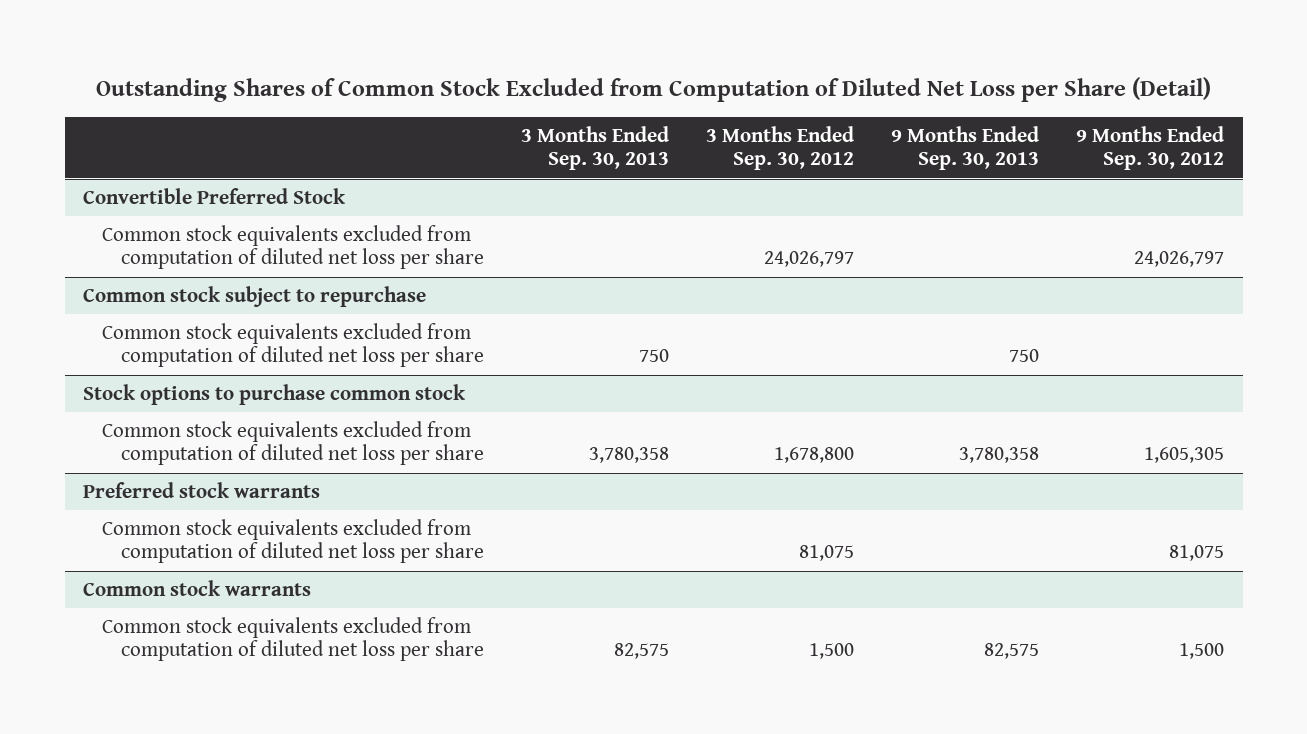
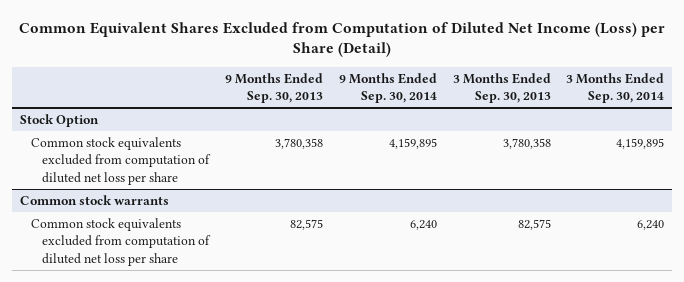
[95,77,1211,103] Outstanding Shares of Common Stock Excluded from Computation of Diluted Net Loss per Share (Detail) -> [19,21,666,58] Common Equivalent Shares Excluded from Computation of Diluted Net Income (Loss) per Share (Detail)
[705,125,854,171] 3 Months Ended Sep. 30, 2012 -> none
[1076,125,1225,171] 9 Months Ended Sep. 30, 2012 -> none
none -> [338,72,437,103] 9 Months Ended Sep. 30, 2014
none -> [566,72,665,103] 3 Months Ended Sep. 30, 2014
[83,187,347,204] Convertible Preferred Stock -> none
[102,224,484,270] Common stock equivalents excluded from computation of diluted net loss per share -> none
[83,285,427,307] Common stock subject to repurchase -> none
[102,322,484,368] Common stock equivalents excluded from computation of diluted net loss per share -> none
[83,383,467,405] Stock options to purchase common stock -> none
none -> [19,113,99,127] Stock Option
[83,481,321,498] Preferred stock warrants -> none
[102,518,484,564] Common stock equivalents excluded from computation of diluted net loss per share -> none

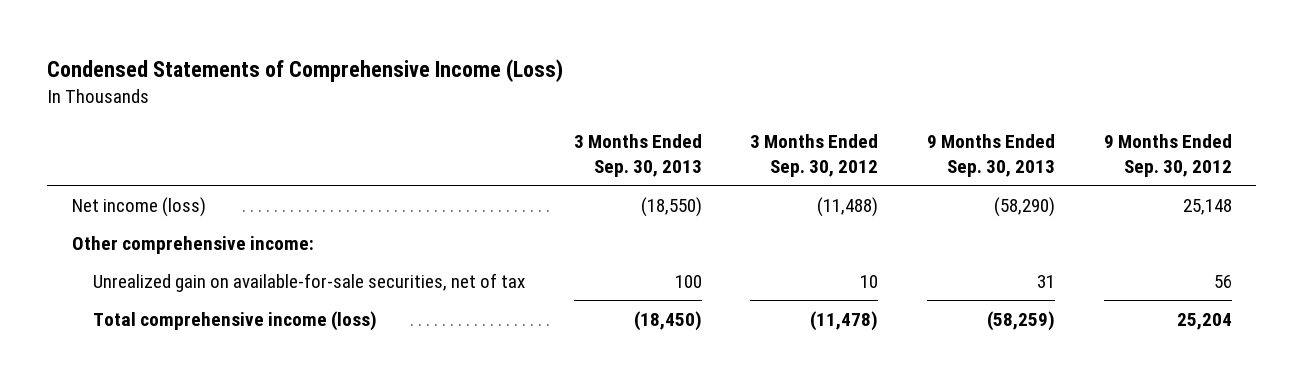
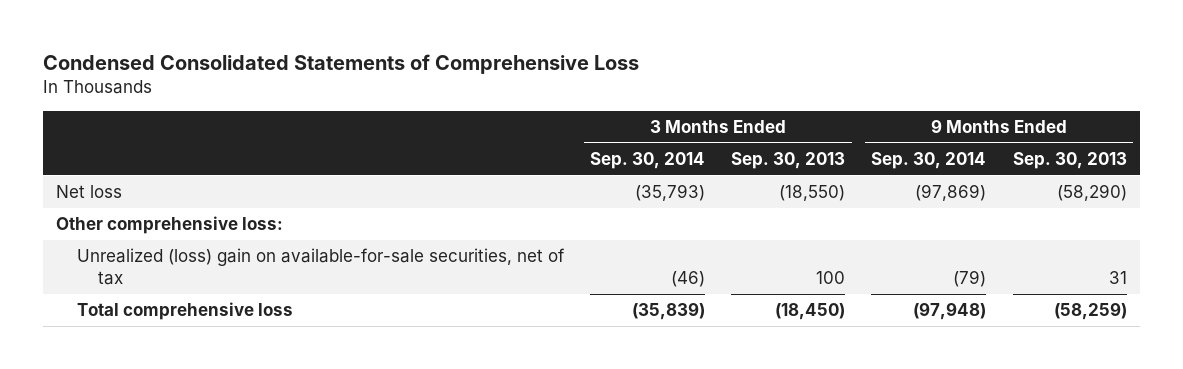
[47,59,564,83] Condensed Statements of Comprehensive Income (Loss) -> [43,54,640,75] Condensed Consolidated Statements of Comprehensive Loss
[750,133,879,177] 3 Months Ended Sep. 30, 2012 -> none
[1103,133,1232,177] 9 Months Ended Sep. 30, 2012 -> none
none -> [590,151,706,169] Sep. 30, 2014
none -> [871,151,987,169] Sep. 30, 2014
[71,196,206,217] Net income (loss) -> [56,185,123,199] Net loss
[71,235,314,254] Other comprehensive income: -> [56,216,284,235] Other comprehensive loss:
[93,272,526,292] Unrealized gain on available-for-sale securities, net of tax -> [77,248,566,286] Unrealized (loss) gain on available-for-sale securities, net of tax
[93,310,378,331] Total comprehensive income (loss) -> [77,302,294,321] Total comprehensive loss

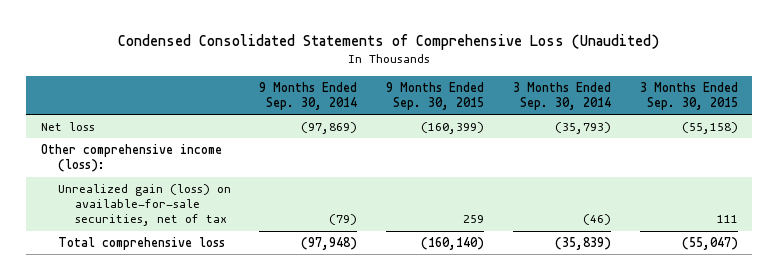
[43,54,640,75] Condensed Consolidated Statements of Comprehensive Loss -> [118,33,660,50] Condensed Consolidated Statements of Comprehensive Loss (Unaudited)
[731,151,846,169] Sep. 30, 2013 -> none
[1012,151,1127,169] Sep. 30, 2013 -> none
none -> [386,81,485,111] 9 Months Ended Sep. 30, 2015
none -> [639,81,738,111] 3 Months Ended Sep. 30, 2015
[56,216,284,235] Other comprehensive loss: -> [40,144,222,173] Other comprehensive income (loss):
[77,248,566,286] Unrealized (loss) gain on available-for-sale securities, net of tax -> [57,184,231,227] Unrealized gain (loss) on available-for-sale securities, net of tax

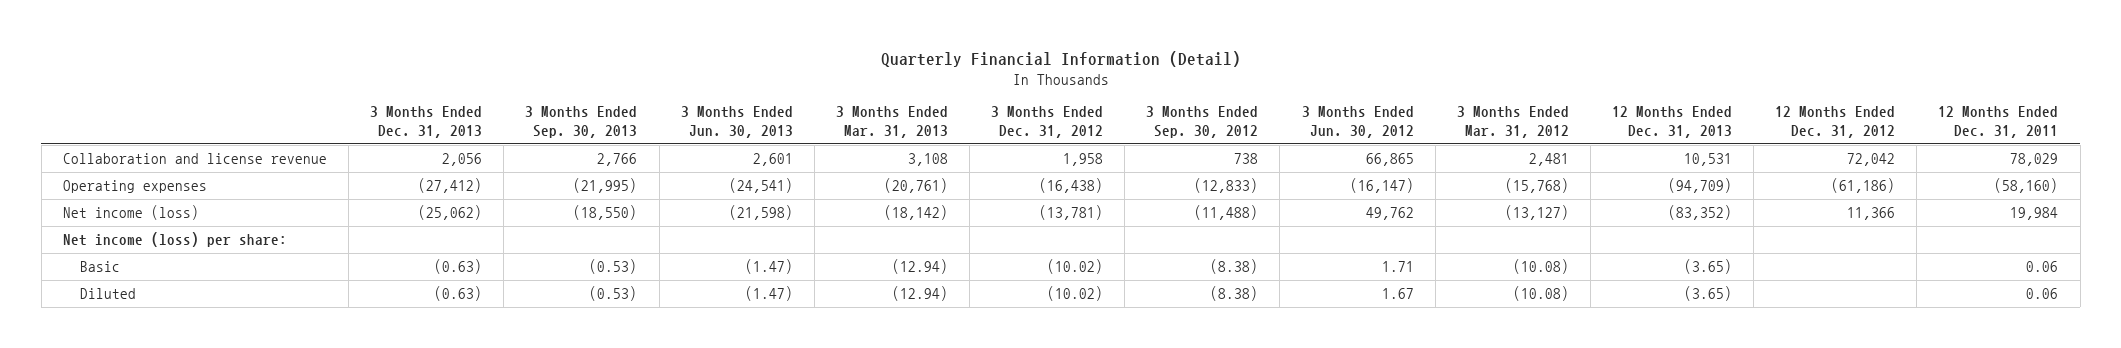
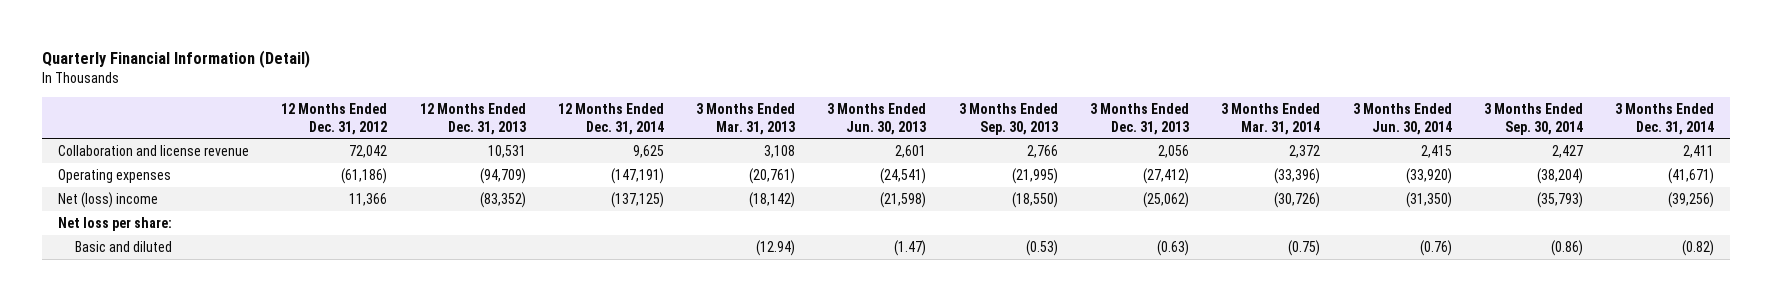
[991,106,1104,138] 3 Months Ended Dec. 31, 2012 -> none
[1146,106,1259,138] 3 Months Ended Sep. 30, 2012 -> none
[1301,106,1414,138] 3 Months Ended Jun. 30, 2012 -> none
[1456,106,1569,138] 3 Months Ended Mar. 31, 2012 -> none
[1938,106,2059,138] 12 Months Ended Dec. 31, 2011 -> none
none -> [557,102,664,135] 12 Months Ended Dec. 31, 2014
none -> [1221,102,1321,135] 3 Months Ended Mar. 31, 2014
none -> [1352,102,1452,135] 3 Months Ended Jun. 30, 2014
none -> [1483,102,1583,135] 3 Months Ended Sep. 30, 2014
none -> [1615,102,1715,135] 3 Months Ended Dec. 31, 2014
[80,260,121,272] Basic -> none
[80,287,137,299] Diluted -> none
[62,204,199,220] Net income (loss) -> [58,191,159,208] Net (loss) income
[62,231,287,247] Net income (loss) per share: -> [58,216,173,231] Net loss per share:
none -> [75,240,173,252] Basic and diluted

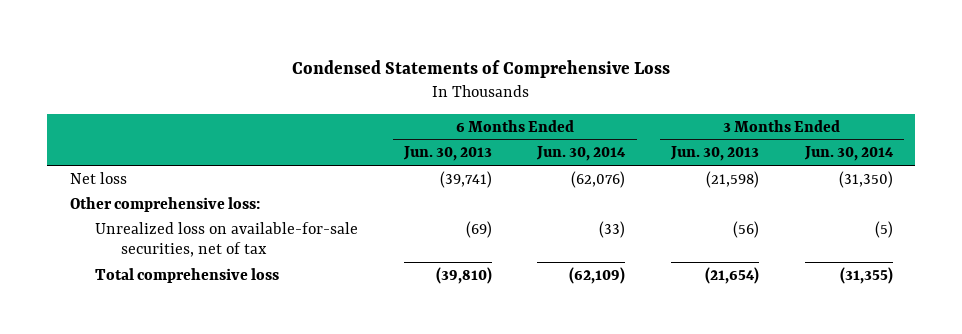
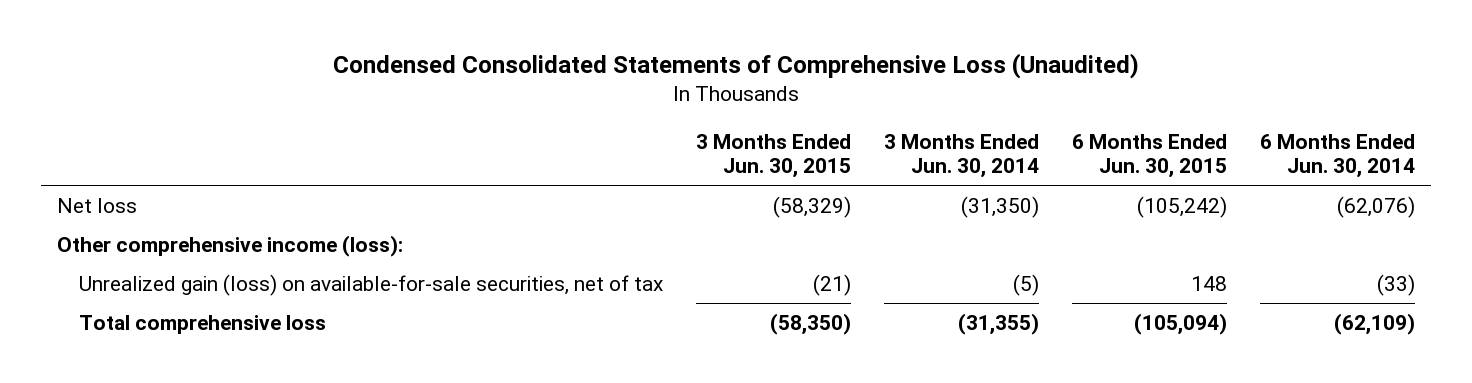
[292,59,671,78] Condensed Statements of Comprehensive Loss -> [332,53,1139,80] Condensed Consolidated Statements of Comprehensive Loss (Unaudited)
[402,146,492,162] Jun. 30, 2013 -> none
[670,146,760,162] Jun. 30, 2013 -> none
none -> [695,133,851,179] 3 Months Ended Jun. 30, 2015
none -> [1071,133,1227,179] 6 Months Ended Jun. 30, 2015
[69,196,260,212] Other comprehensive loss: -> [57,234,404,257] Other comprehensive income (loss):
[95,221,359,258] Unrealized loss on available-for-sale securities, net of tax -> [78,273,663,296] Unrealized gain (loss) on available-for-sale securities, net of tax

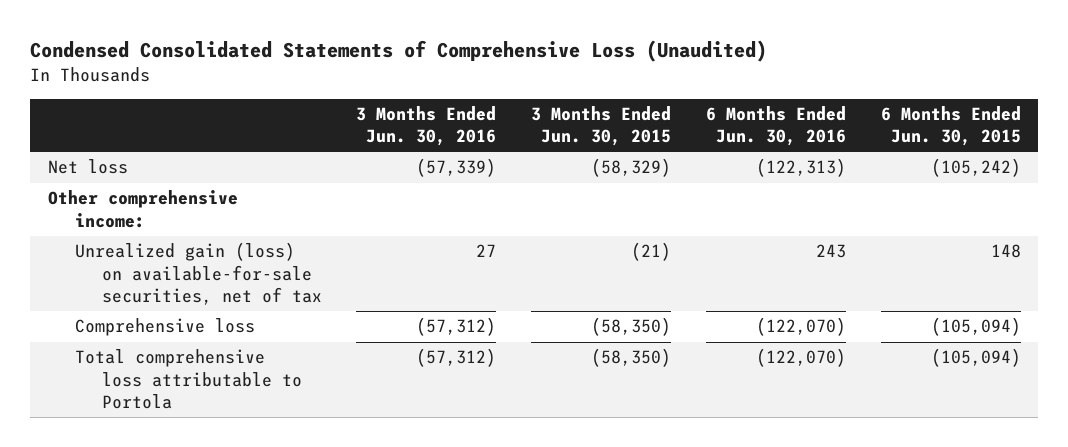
[883,133,1039,179] 3 Months Ended Jun. 30, 2014 -> none
[1259,133,1415,179] 6 Months Ended Jun. 30, 2014 -> none
none -> [356,106,497,147] 3 Months Ended Jun. 30, 2016
none -> [705,106,846,147] 6 Months Ended Jun. 30, 2016
[57,234,404,257] Other comprehensive income (loss): -> [47,190,238,228] Other comprehensive income:
none -> [74,318,255,337] Comprehensive loss
[78,314,326,334] Total comprehensive loss -> [74,349,302,409] Total comprehensive loss attributable to Portola

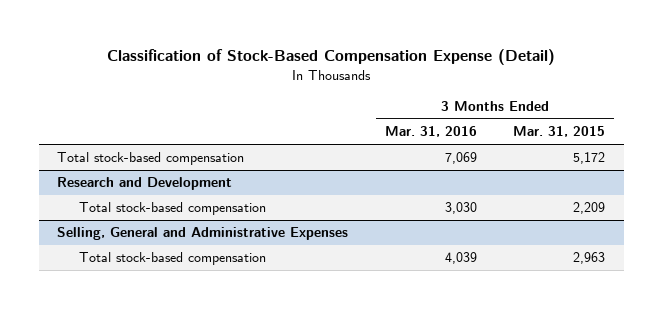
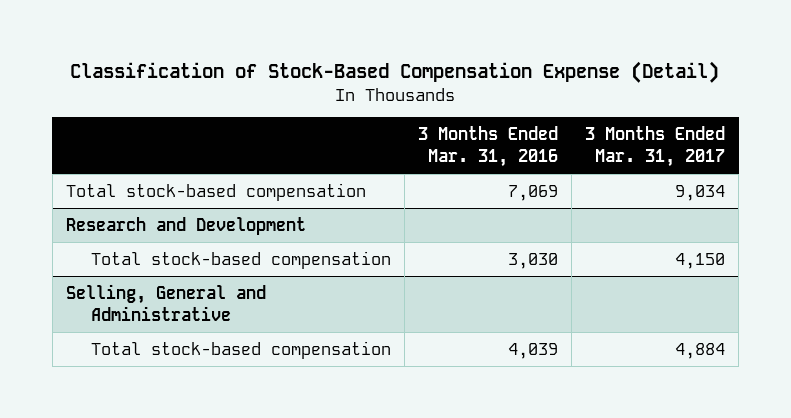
[513,126,606,138] Mar. 31, 2015 -> none
none -> [585,126,726,167] 3 Months Ended Mar. 31, 2017
[57,227,349,241] Selling, General and Administrative Expenses -> [65,283,266,321] Selling, General and Administrative

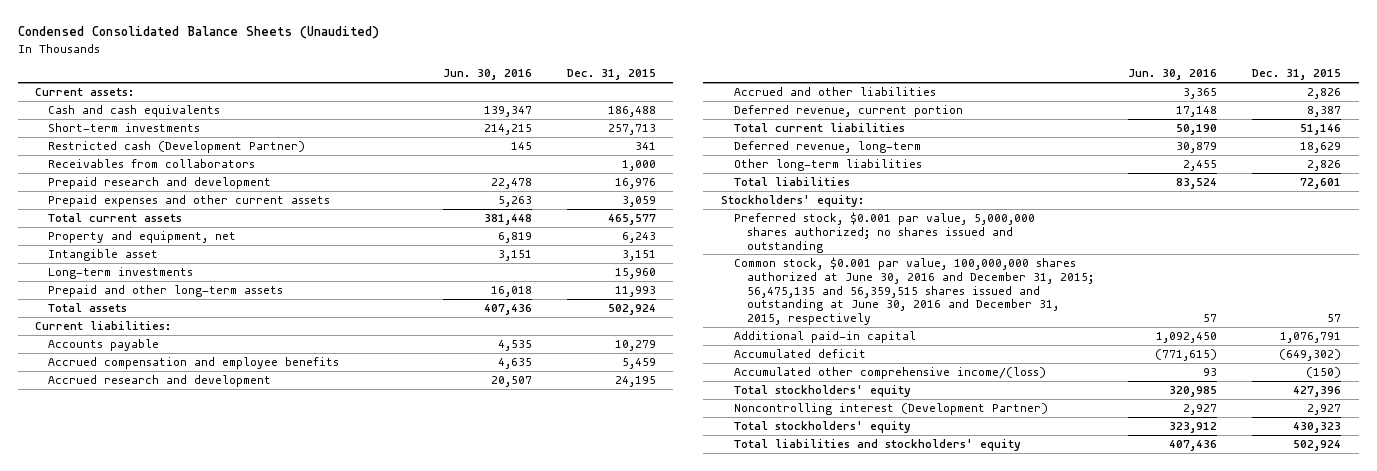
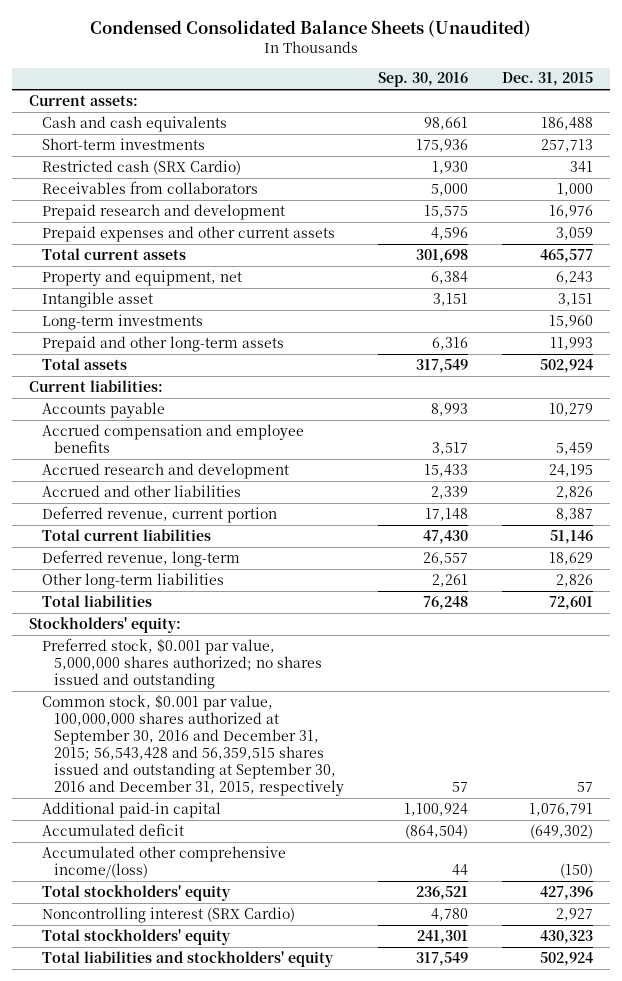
[443,69,533,81] Jun. 30, 2016 -> none
none -> [378,72,469,88] Sep. 30, 2016
[48,140,306,153] Restricted cash (Development Partner) -> [41,159,241,175] Restricted cash (SRX Cardio)
[733,256,1094,326] Common stock, $0.001 par value, 100,000,000 shares authorized at June 30, 2016 and December 31, 2015; 56,475,135 and 56,359,515 shares issued and outstanding at June 30, 2016 and December 31, 2015, respectively -> [41,694,344,797] Common stock, $0.001 par value, 100,000,000 shares authorized at September 30, 2016 and December 31, 2015; 56,543,428 and 56,359,515 shares issued and outstanding at September 30, 2016 and December 31, 2015, respectively
[733,402,1048,415] Noncontrolling interest (Development Partner) -> [41,906,295,923] Noncontrolling interest (SRX Cardio)

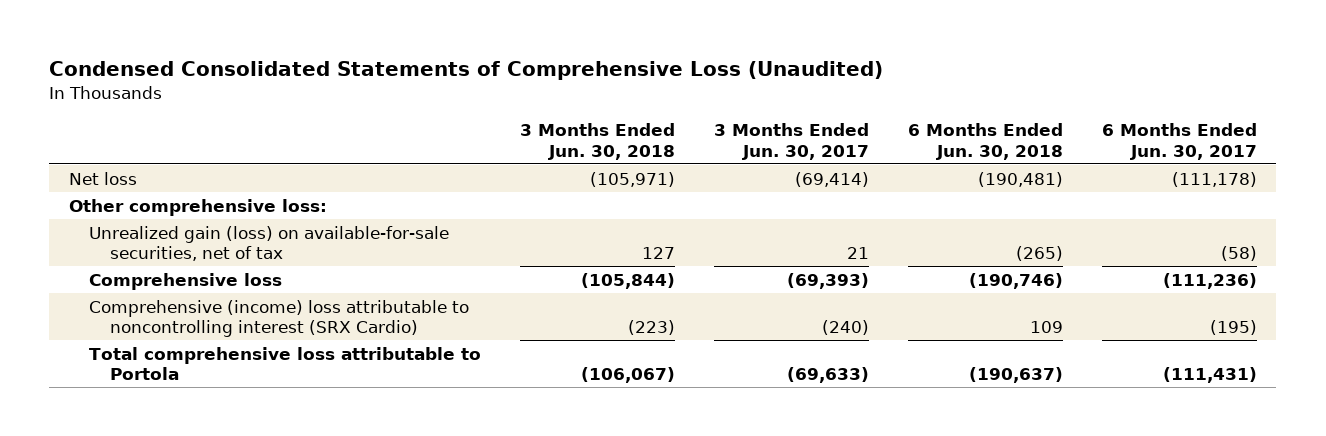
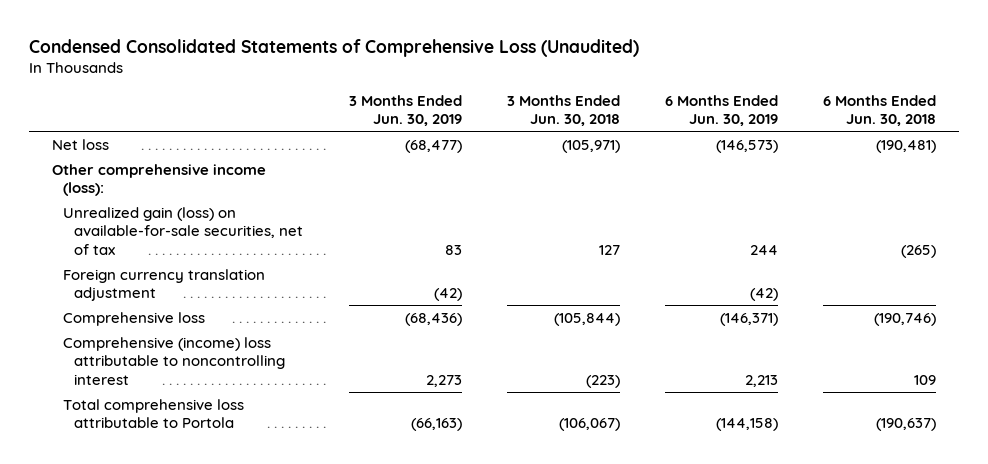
[714,123,870,160] 3 Months Ended Jun. 30, 2017 -> none
[1101,123,1257,160] 6 Months Ended Jun. 30, 2017 -> none
none -> [348,94,462,127] 3 Months Ended Jun. 30, 2019
none -> [665,94,779,127] 6 Months Ended Jun. 30, 2019
[68,198,327,216] Other comprehensive loss: -> [51,163,266,197] Other comprehensive income (loss):
none -> [63,268,266,302] Foreign currency translation adjustment
[89,299,470,338] Comprehensive (income) loss attributable to noncontrolling interest (SRX Cardio) -> [63,336,286,385] Comprehensive (income) loss attributable to noncontrolling interest

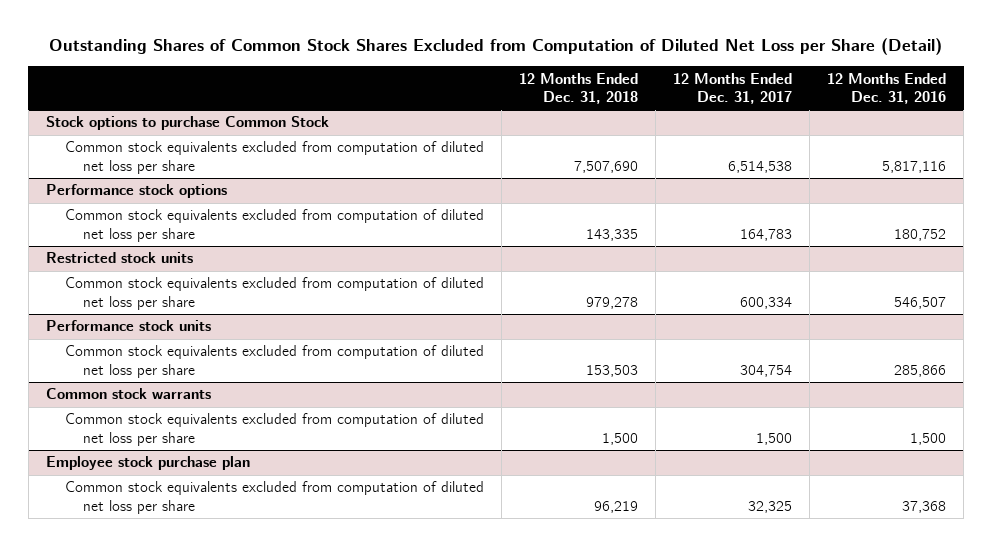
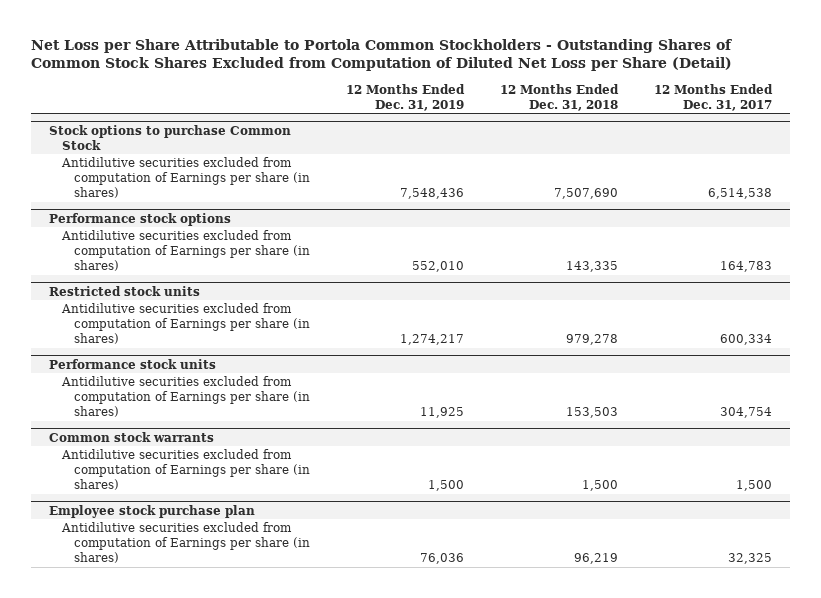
[48,38,942,56] Outstanding Shares of Common Stock Shares Excluded from Computation of Diluted Net Loss per Share (Detail) -> [30,38,732,72] Net Loss per Share Attributable to Portola Common Stockholders - Outstanding Shares of Common Stock Shares Excluded from Computation of Diluted Net Loss per Share (Detail)
[827,72,947,105] 12 Months Ended Dec. 31, 2016 -> none
none -> [346,83,466,111] 12 Months Ended Dec. 31, 2019
[64,141,484,175] Common stock equivalents excluded from computation of diluted net loss per share -> [60,157,311,199] Antidilutive securities excluded from computation of Earnings per share (in shares)
[64,209,484,243] Common stock equivalents excluded from computation of diluted net loss per share -> [60,230,311,272] Antidilutive securities excluded from computation of Earnings per share (in shares)
[64,277,484,311] Common stock equivalents excluded from computation of diluted net loss per share -> [60,303,311,345] Antidilutive securities excluded from computation of Earnings per share (in shares)
[64,345,484,379] Common stock equivalents excluded from computation of diluted net loss per share -> [60,376,311,418] Antidilutive securities excluded from computation of Earnings per share (in shares)
[64,413,484,447] Common stock equivalents excluded from computation of diluted net loss per share -> [60,449,311,491] Antidilutive securities excluded from computation of Earnings per share (in shares)
[64,481,484,515] Common stock equivalents excluded from computation of diluted net loss per share -> [60,522,311,564] Antidilutive securities excluded from computation of Earnings per share (in shares)

